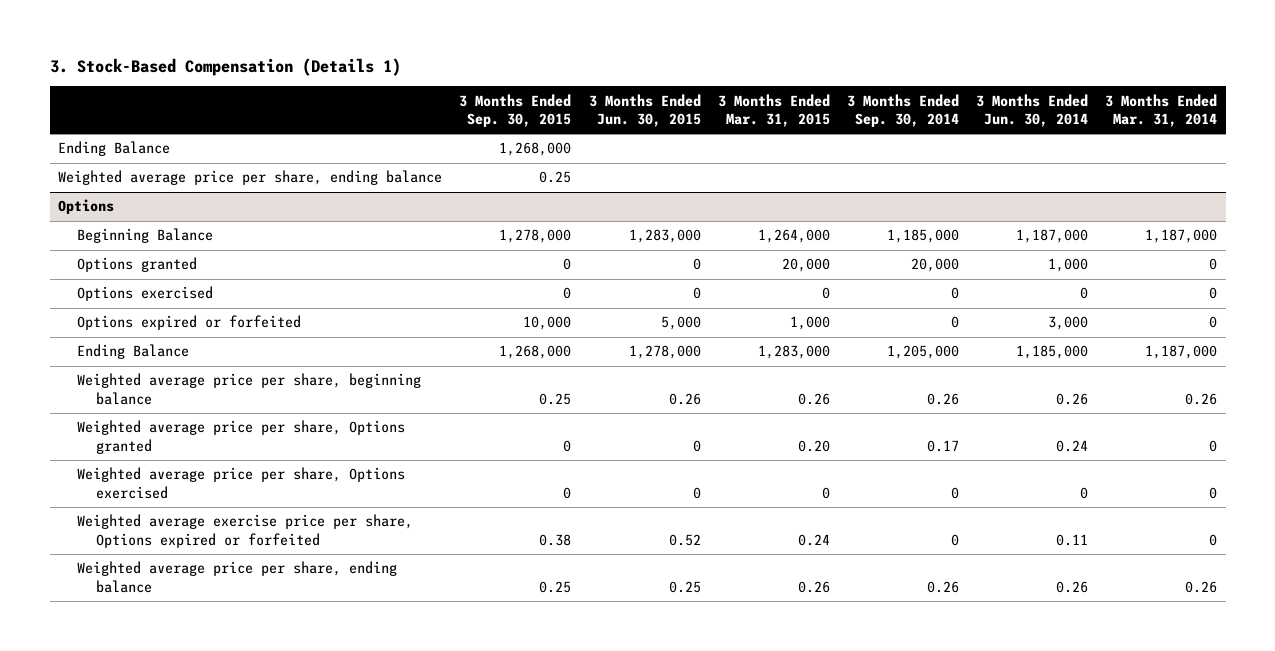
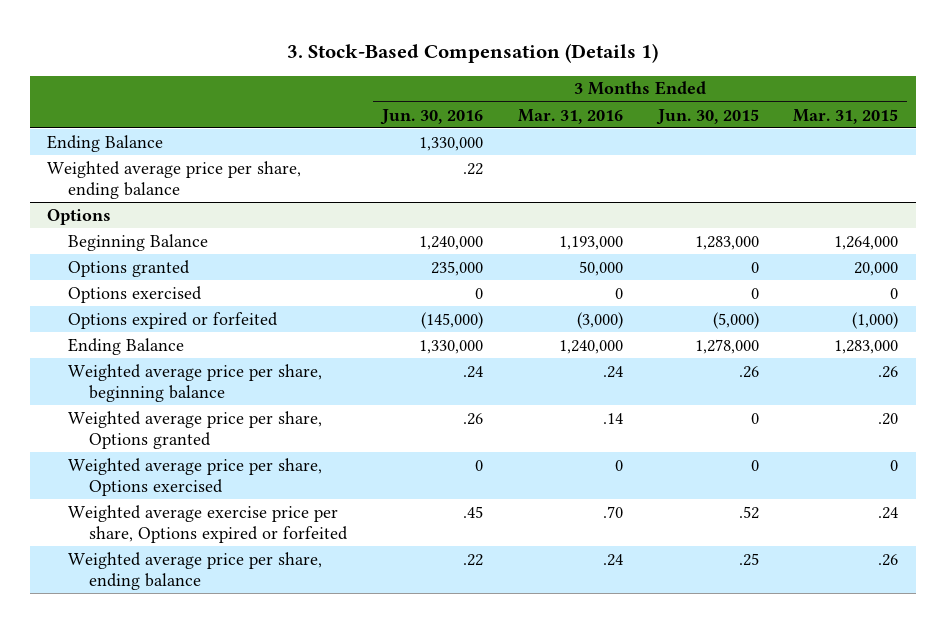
[459,93,572,128] 3 Months Ended Sep. 30, 2015 -> none
[846,93,959,128] 3 Months Ended Sep. 30, 2014 -> none
[976,93,1089,128] 3 Months Ended Jun. 30, 2014 -> none
[1105,93,1218,128] 3 Months Ended Mar. 31, 2014 -> none
none -> [380,108,484,125] Jun. 30, 2016
none -> [517,108,623,124] Mar. 31, 2016
[660,316,701,331] 5,000 -> [712,311,759,329] (5,000)
[789,316,830,331] 1,000 -> [852,311,899,329] (1,000)
[668,392,701,405] 0.26 -> [738,365,759,378] .26
[797,392,830,405] 0.26 -> [878,365,899,378] .26
[797,439,830,452] 0.20 -> [878,412,899,425] .20
[668,533,701,546] 0.52 -> [738,505,759,519] .52
[797,533,830,546] 0.24 -> [878,506,899,519] .24
[668,580,701,593] 0.25 -> [738,552,759,566] .25
[797,580,830,593] 0.26 -> [878,553,899,566] .26

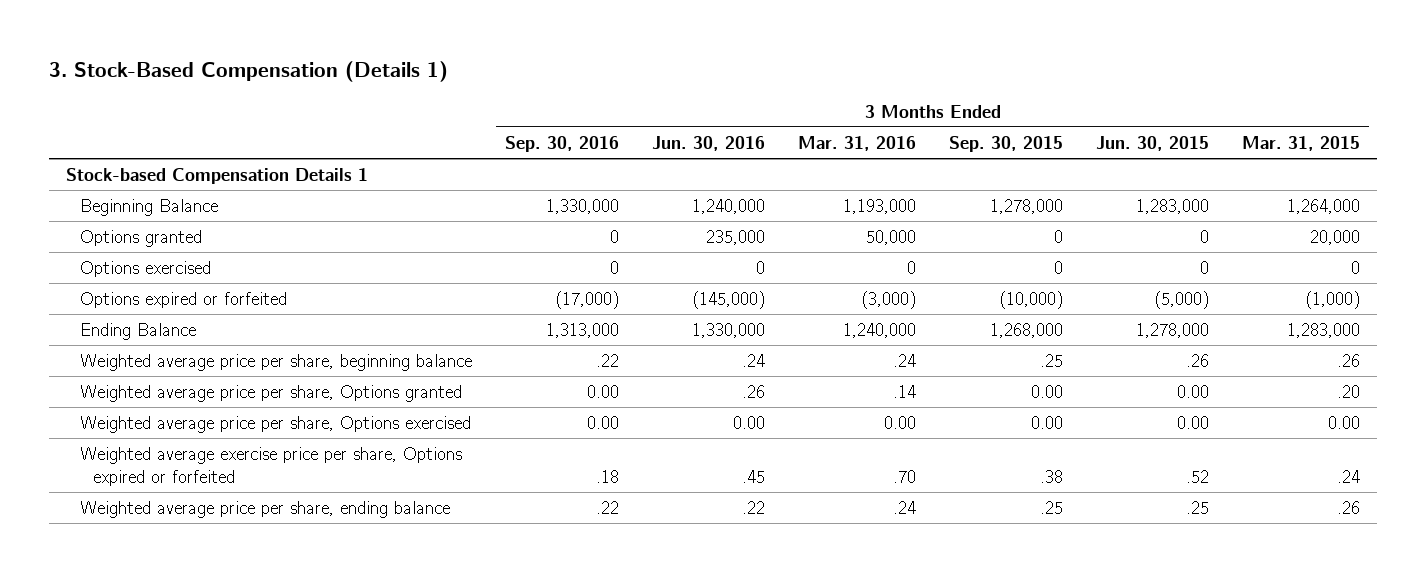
none -> [504,135,619,152] Sep. 30, 2016
none -> [949,135,1064,152] Sep. 30, 2015
[47,134,164,152] Ending Balance -> none
[47,160,302,199] Weighted average price per share, ending balance -> none
[47,208,112,225] Options -> none
none -> [65,167,368,184] Stock-based Compensation Details 1
[750,412,759,424] 0 -> [1177,384,1210,398] 0.00
[475,459,484,471] 0 -> [732,415,765,429] 0.00
[614,459,623,471] 0 -> [883,415,916,429] 0.00
[750,459,759,471] 0 -> [1177,415,1210,429] 0.00
[890,459,899,471] 0 -> [1328,415,1361,429] 0.00

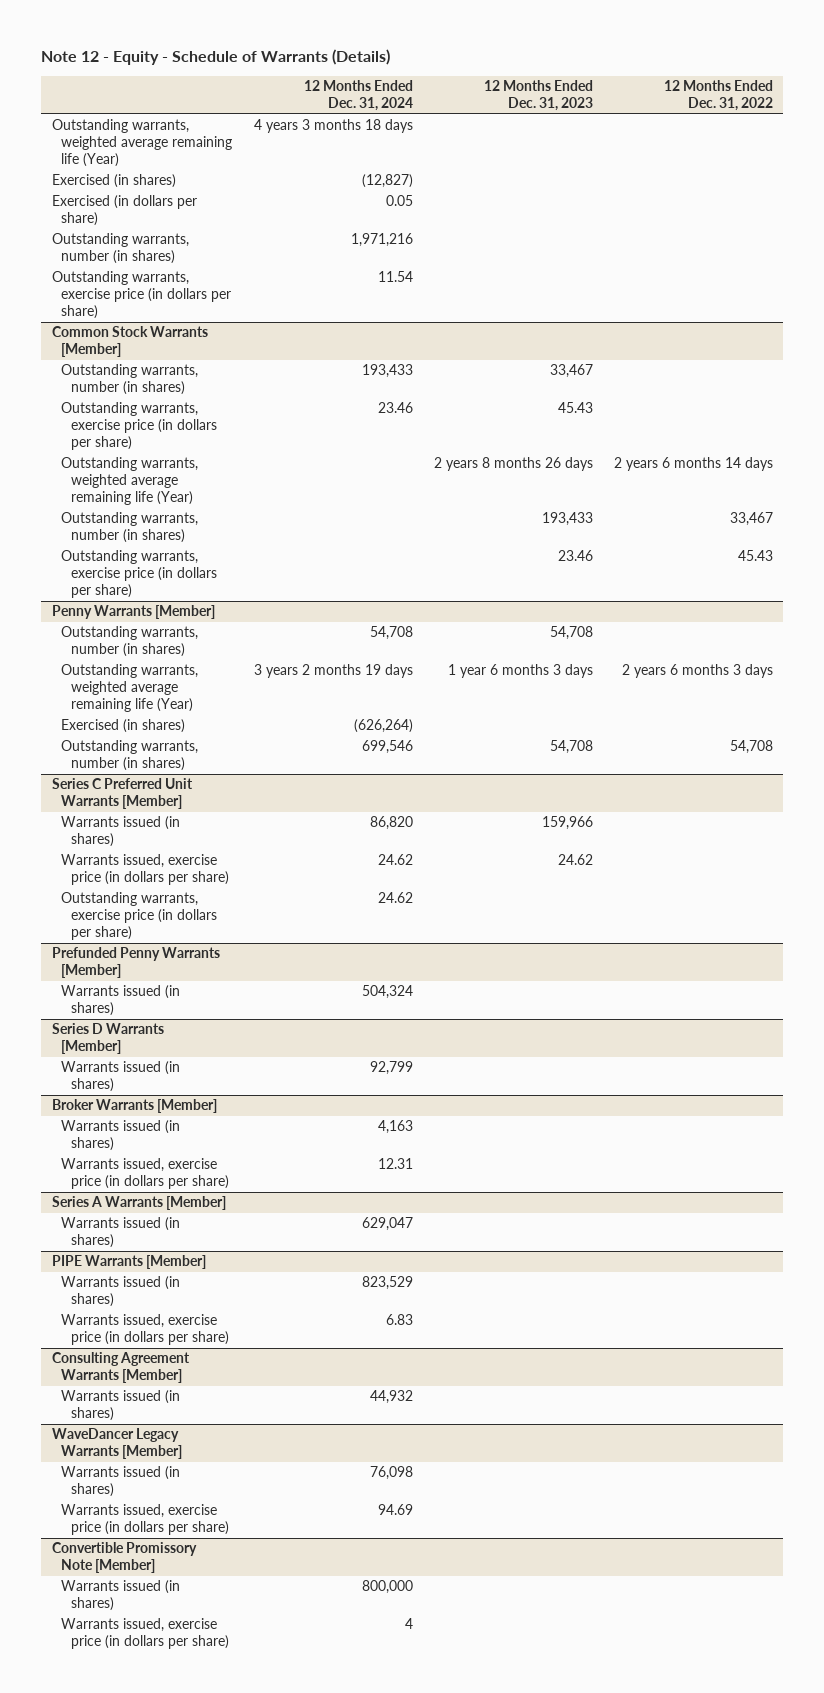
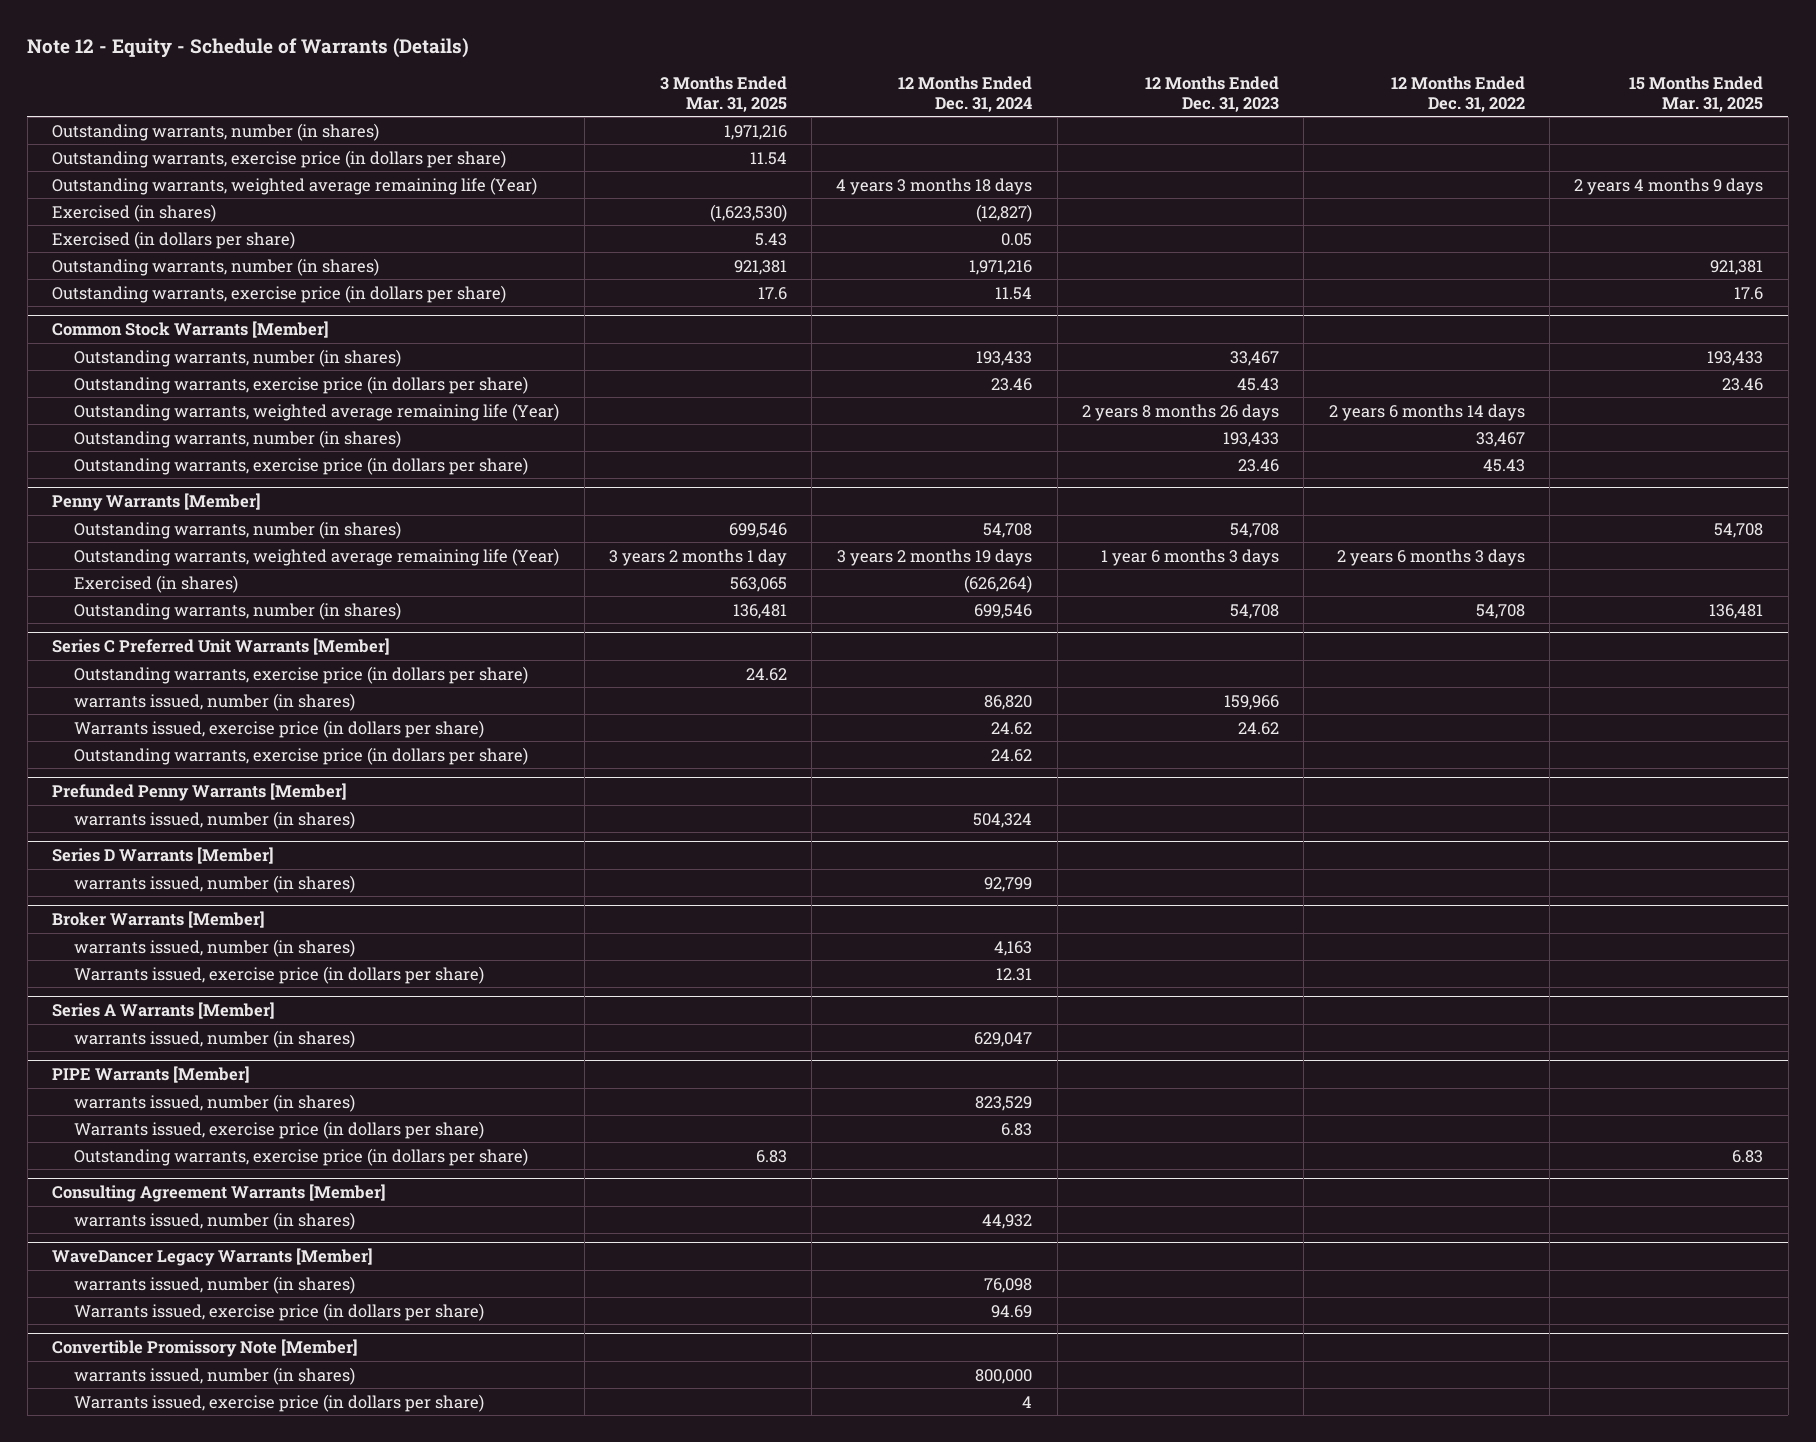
none -> [659,76,787,112] 3 Months Ended Mar. 31, 2025
none -> [1629,76,1764,112] 15 Months Ended Mar. 31, 2025
none -> [52,122,380,141] Outstanding warrants, number (in shares)
none -> [52,149,507,168] Outstanding warrants, exercise price (in dollars per share)
none -> [74,665,529,684] Outstanding warrants, exercise price (in dollars per share)
[61,816,181,848] Warrants issued (in shares) -> [74,692,356,711] warrants issued, number (in shares)
[61,985,181,1017] Warrants issued (in shares) -> [74,810,356,829] warrants issued, number (in shares)
[61,1061,181,1093] Warrants issued (in shares) -> [74,874,356,893] warrants issued, number (in shares)
[61,1120,181,1152] Warrants issued (in shares) -> [74,938,356,957] warrants issued, number (in shares)
[61,1217,181,1249] Warrants issued (in shares) -> [74,1029,356,1048] warrants issued, number (in shares)
[61,1276,181,1308] Warrants issued (in shares) -> [74,1093,356,1112] warrants issued, number (in shares)
none -> [74,1147,529,1166] Outstanding warrants, exercise price (in dollars per share)
[61,1390,181,1422] Warrants issued (in shares) -> [74,1211,356,1230] warrants issued, number (in shares)
[61,1466,181,1498] Warrants issued (in shares) -> [74,1275,356,1294] warrants issued, number (in shares)
[61,1580,181,1612] Warrants issued (in shares) -> [74,1366,356,1385] warrants issued, number (in shares)

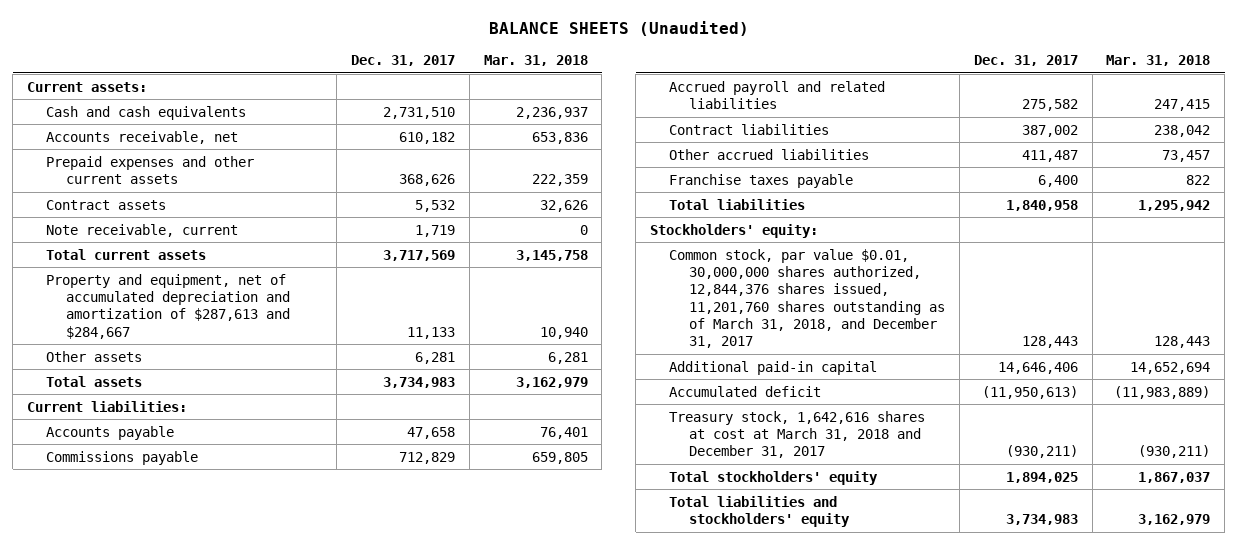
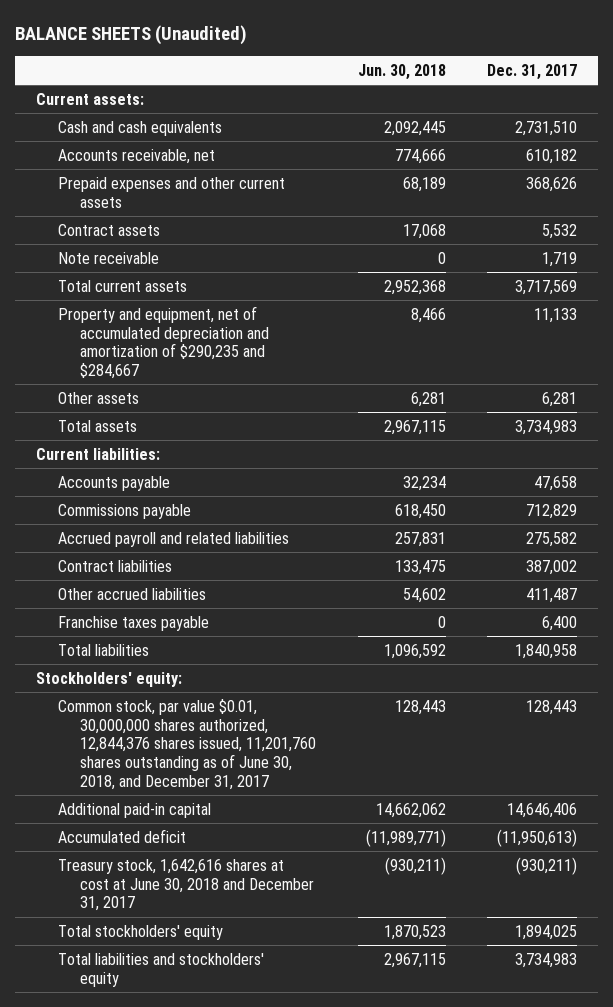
[483,54,588,66] Mar. 31, 2018 -> none
none -> [357,64,446,81] Jun. 30, 2018
[46,223,239,237] Note receivable, current -> [58,251,160,264] Note receivable
[46,273,290,339] Property and equipment, net of accumulated depreciation and amortization of $287,613 and $284,667 -> [58,305,269,380] Property and equipment, net of accumulated depreciation and amortization of $290,235 and $284,667
[669,248,945,349] Common stock, par value $0.01, 30,000,000 shares authorized, 12,844,376 shares issued, 11,201,760 shares outstanding as of March 31, 2018, and December 31, 2017 -> [58,698,316,791] Common stock, par value $0.01, 30,000,000 shares authorized, 12,844,376 shares issued, 11,201,760 shares outstanding as of June 30, 2018, and December 31, 2017
[669,410,926,459] Treasury stock, 1,642,616 shares at cost at March 31, 2018 and December 31, 2017 -> [58,858,314,912] Treasury stock, 1,642,616 shares at cost at June 30, 2018 and December 31, 2017

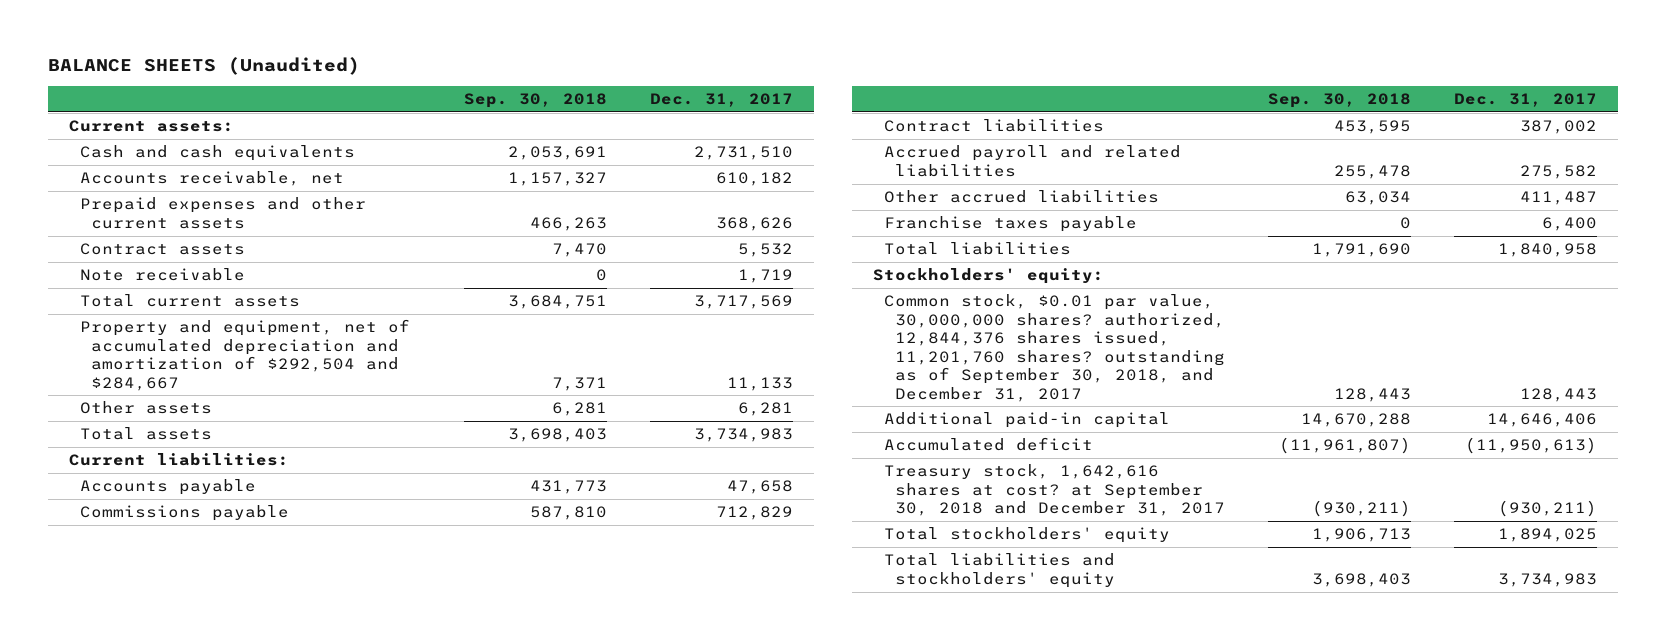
[357,64,446,81] Jun. 30, 2018 -> none
none -> [463,93,607,109] Sep. 30, 2018
[58,305,269,380] Property and equipment, net of accumulated depreciation and amortization of $290,235 and $284,667 -> [80,319,411,391] Property and equipment, net of accumulated depreciation and amortization of $292,504 and $284,667
[58,531,290,547] Accrued payroll and related liabilities -> [883,145,1181,177] Accrued payroll and related liabilities
[58,698,316,791] Common stock, par value $0.01, 30,000,000 shares authorized, 12,844,376 shares issued, 11,201,760 shares outstanding as of June 30, 2018, and December 31, 2017 -> [883,294,1225,402] Common stock, $0.01 par value, 30,000,000 shares? authorized, 12,844,376 shares issued, 11,201,760 shares? outstanding as of September 30, 2018, and December 31, 2017
[58,858,314,912] Treasury stock, 1,642,616 shares at cost at June 30, 2018 and December 31, 2017 -> [883,464,1225,517] Treasury stock, 1,642,616 shares at cost? at September 30, 2018 and December 31, 2017

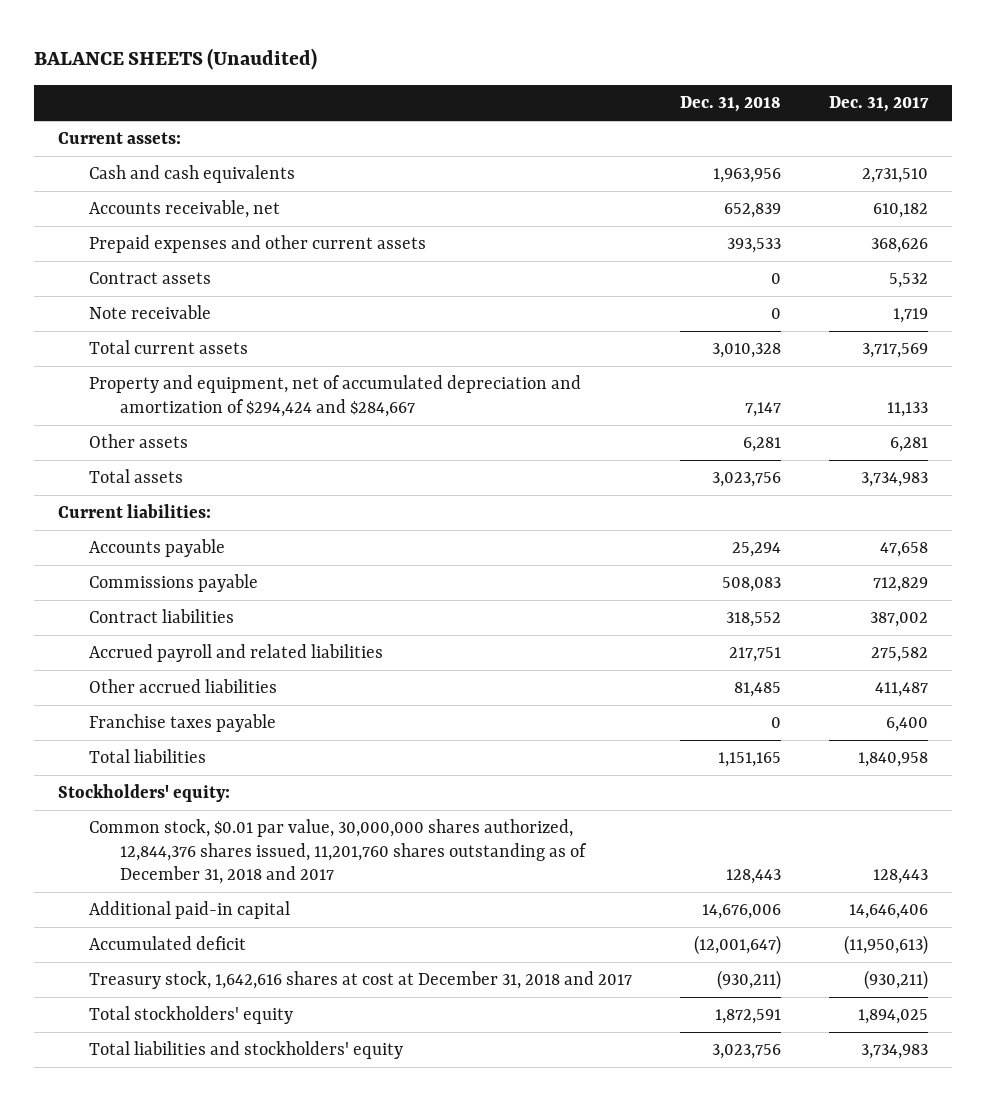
[463,93,607,109] Sep. 30, 2018 -> none
none -> [679,96,781,113] Dec. 31, 2018
[80,319,411,391] Property and equipment, net of accumulated depreciation and amortization of $292,504 and $284,667 -> [88,375,581,417] Property and equipment, net of accumulated depreciation and amortization of $294,424 and $284,667
[883,294,1225,402] Common stock, $0.01 par value, 30,000,000 shares? authorized, 12,844,376 shares issued, 11,201,760 shares? outstanding as of September 30, 2018, and December 31, 2017 -> [88,819,587,885] Common stock, $0.01 par value, 30,000,000 shares authorized, 12,844,376 shares issued, 11,201,760 shares outstanding as of December 31, 2018 and 2017
[883,464,1225,517] Treasury stock, 1,642,616 shares at cost? at September 30, 2018 and December 31, 2017 -> [88,971,632,990] Treasury stock, 1,642,616 shares at cost at December 31, 2018 and 2017

